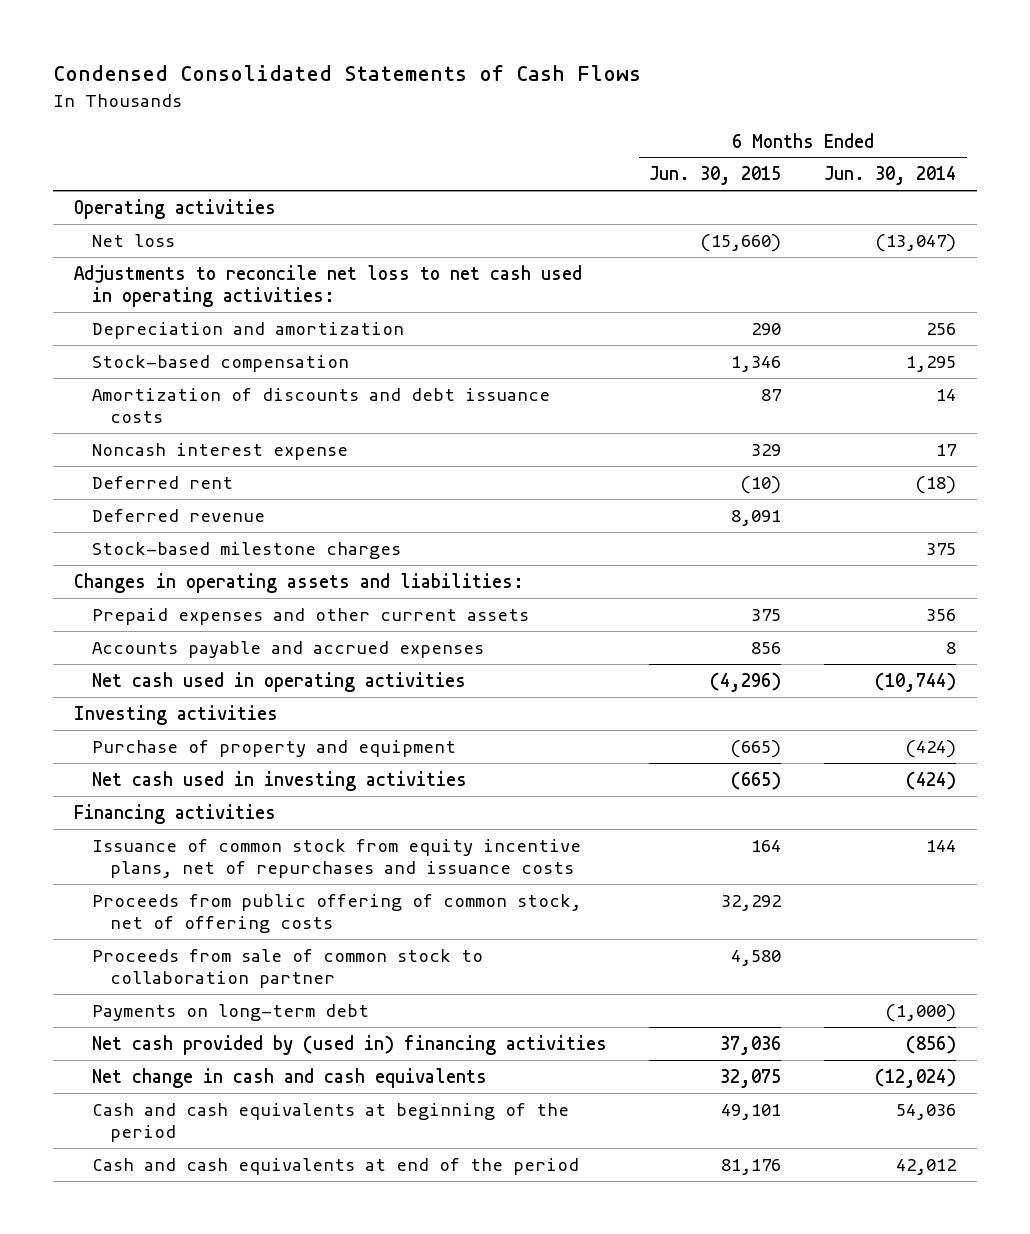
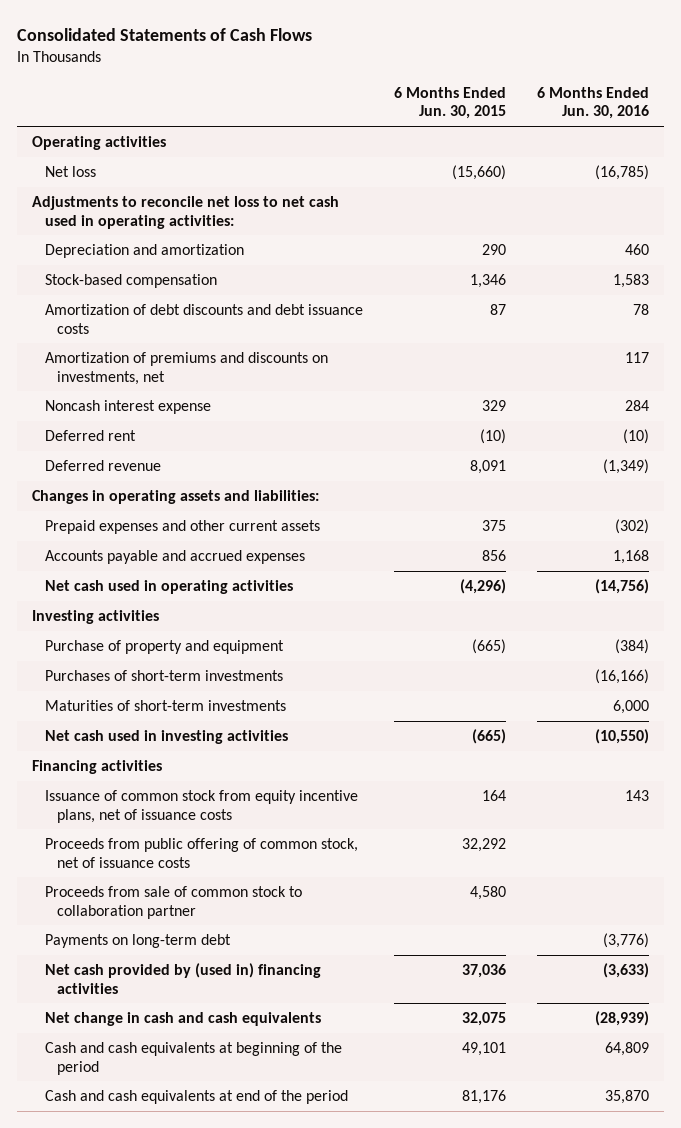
[52,65,641,82] Condensed Consolidated Statements of Cash Flows -> [16,28,312,42] Consolidated Statements of Cash Flows
[824,166,957,186] Jun. 30, 2014 -> none
none -> [536,86,649,120] 6 Months Ended Jun. 30, 2016
[91,387,550,423] Amortization of discounts and debt issuance costs -> [44,303,363,334] Amortization of debt discounts and debt issuance costs
none -> [44,351,328,385] Amortization of premiums and discounts on investments, net
[91,541,401,559] Stock-based milestone charges -> none
none -> [44,669,283,681] Purchases of short-term investments
none -> [44,699,286,711] Maturities of short-term investments
[91,838,581,878] Issuance of common stock from equity incentive plans, net of repurchases and issuance costs -> [44,789,358,823] Issuance of common stock from equity incentive plans, net of issuance costs
[91,893,581,933] Proceeds from public offering of common stock, net of offering costs -> [44,837,358,868] Proceeds from public offering of common stock, net of issuance costs

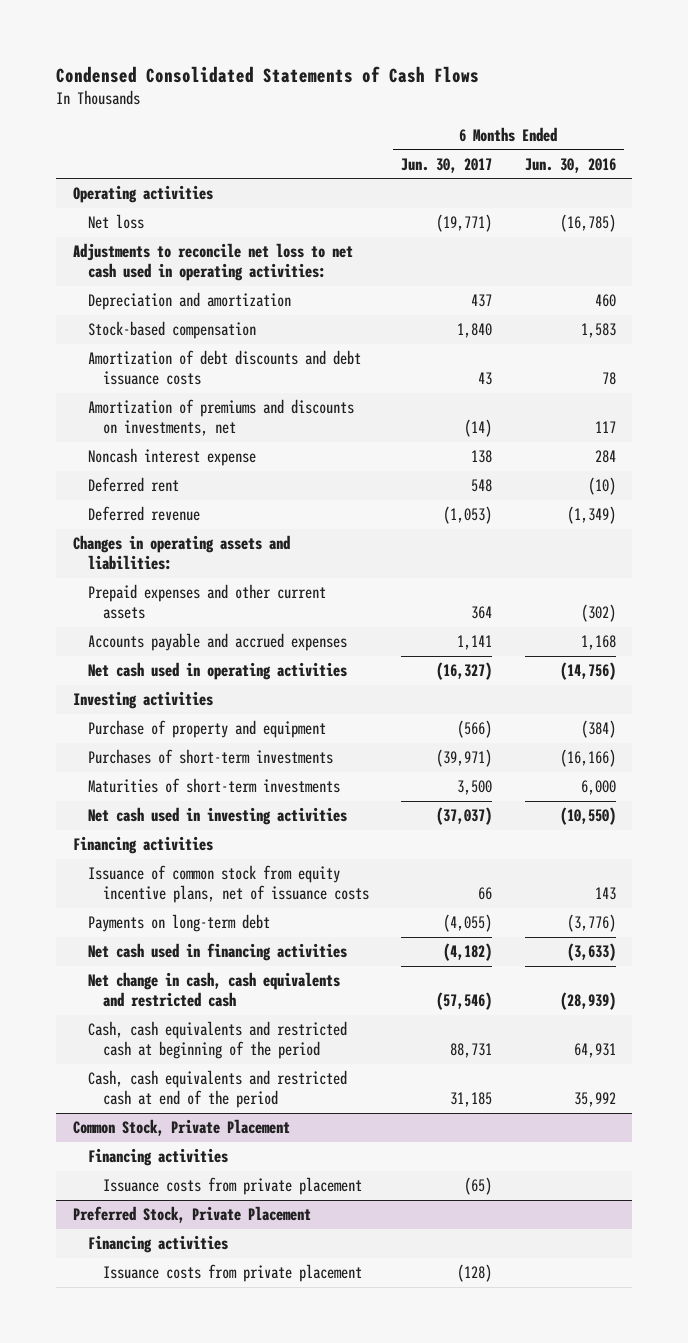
[16,28,312,42] Consolidated Statements of Cash Flows -> [56,66,480,84] Condensed Consolidated Statements of Cash Flows
[393,86,506,120] 6 Months Ended Jun. 30, 2015 -> none
none -> [401,157,493,173] Jun. 30, 2017
[44,837,358,868] Proceeds from public offering of common stock, net of issuance costs -> none
[44,885,302,919] Proceeds from sale of common stock to collaboration partner -> none
[44,962,321,994] Net cash provided by (used in) financing activities -> [87,943,347,962] Net cash used in financing activities
[44,1011,321,1026] Net change in cash and cash equivalents -> [87,972,340,1008] Net change in cash, cash equivalents and restricted cash
[44,1041,342,1075] Cash and cash equivalents at beginning of the period -> [87,1021,347,1060] Cash, cash equivalents and restricted cash at beginning of the period
[604,1041,649,1056] 64,809 -> [573,1043,616,1059] 64,931
[44,1089,348,1104] Cash and cash equivalents at end of the period -> [87,1070,347,1109] Cash, cash equivalents and restricted cash at end of the period
[604,1089,649,1104] 35,870 -> [573,1092,616,1108] 35,992
none -> [72,1119,290,1137] Common Stock, Private Placement
none -> [87,1148,228,1167] Financing activities
none -> [102,1177,362,1196] Issuance costs from private placement
none -> [72,1206,311,1224] Preferred Stock, Private Placement
none -> [87,1235,228,1254] Financing activities
none -> [102,1264,362,1283] Issuance costs from private placement

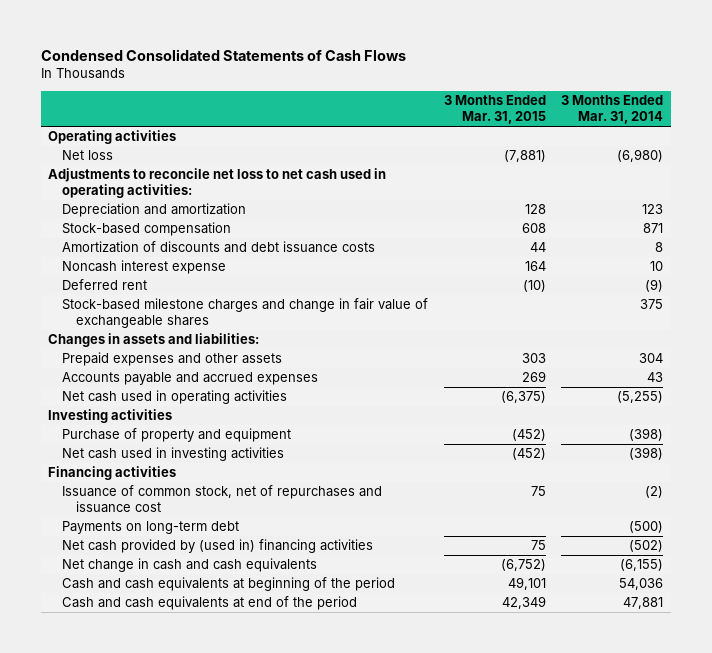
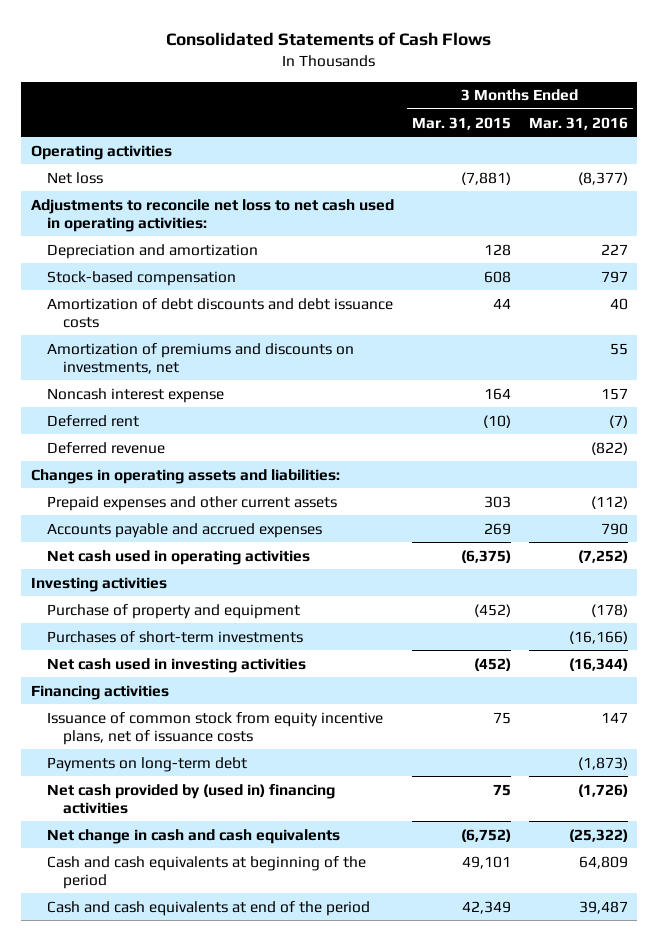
[40,48,406,61] Condensed Consolidated Statements of Cash Flows -> [166,32,492,47] Consolidated Statements of Cash Flows
[561,94,664,125] 3 Months Ended Mar. 31, 2014 -> none
none -> [529,116,629,130] Mar. 31, 2016
[62,241,376,254] Amortization of discounts and debt issuance costs -> [47,297,394,328] Amortization of debt discounts and debt issuance costs
none -> [47,342,355,374] Amortization of premiums and discounts on investments, net
[62,298,429,329] Stock-based milestone charges and change in fair value of exchangeable shares -> none
none -> [47,441,166,454] Deferred revenue
[48,333,260,348] Changes in assets and liabilities: -> [30,468,340,484] Changes in operating assets and liabilities:
[62,352,283,367] Prepaid expenses and other assets -> [47,495,338,511] Prepaid expenses and other current assets
none -> [47,630,304,643] Purchases of short-term investments
[62,485,383,514] Issuance of common stock, net of repurchases and issuance cost -> [47,711,384,745] Issuance of common stock from equity incentive plans, net of issuance costs

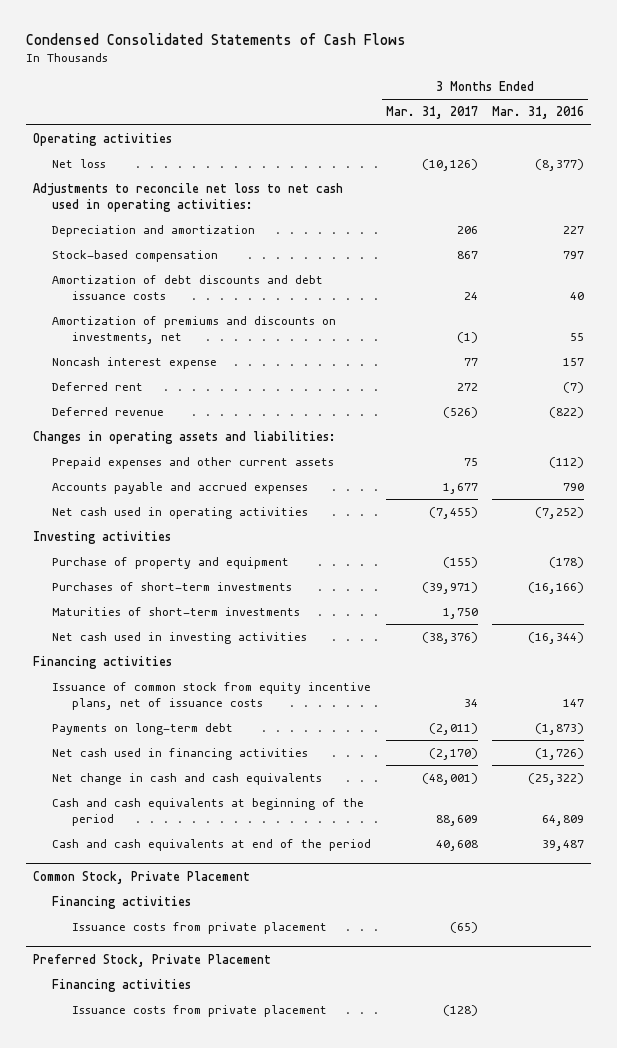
[166,32,492,47] Consolidated Statements of Cash Flows -> [25,33,406,46] Condensed Consolidated Statements of Cash Flows
[411,116,511,130] Mar. 31, 2015 -> none
none -> [385,106,478,120] Mar. 31, 2017
none -> [52,606,301,616] Maturities of short-term investments
[47,783,336,814] Net cash provided by (used in) financing activities -> [52,747,309,760] Net cash used in financing activities
none -> [33,870,251,884] Common Stock, Private Placement
none -> [52,895,192,909] Financing activities
none -> [71,921,327,934] Issuance costs from private placement
none -> [33,953,272,967] Preferred Stock, Private Placement
none -> [52,978,192,992] Financing activities
none -> [71,1004,327,1017] Issuance costs from private placement

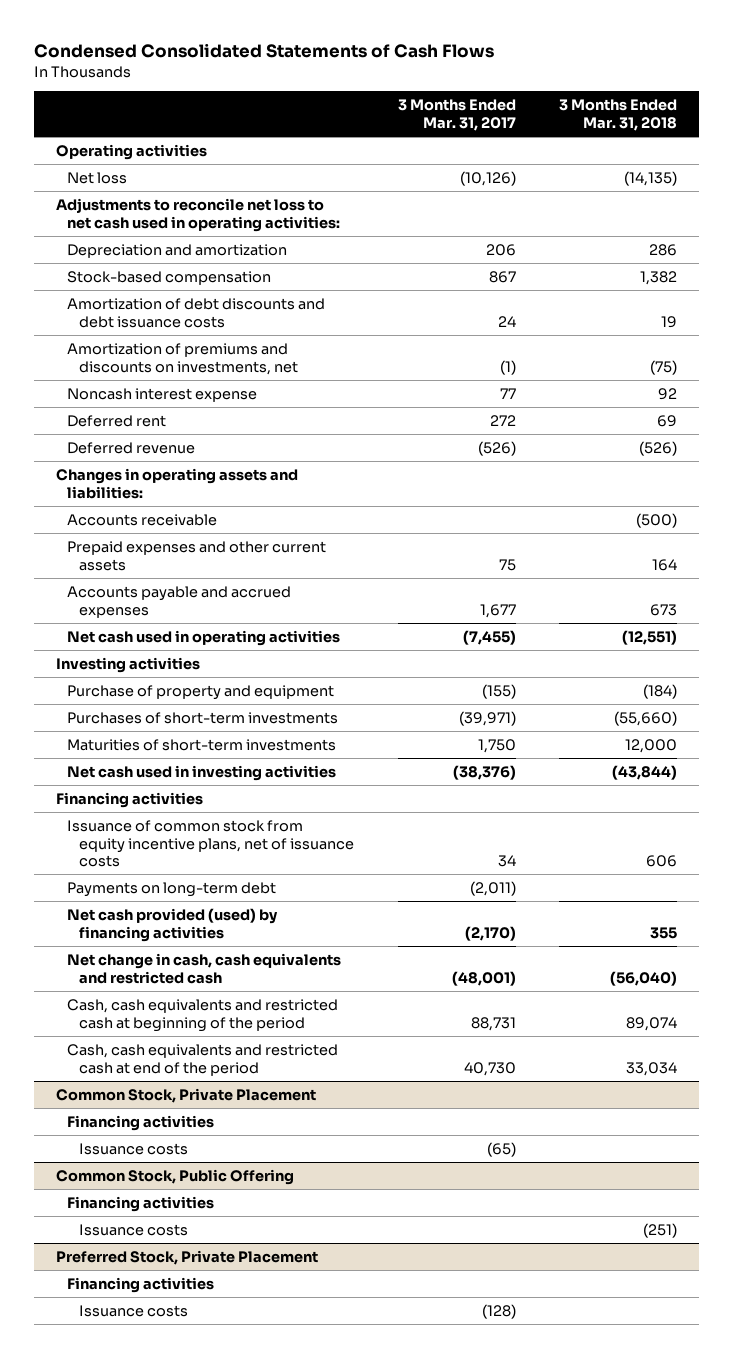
[492,106,585,120] Mar. 31, 2016 -> none
none -> [559,99,678,131] 3 Months Ended Mar. 31, 2018
none -> [67,513,218,526] Accounts receivable
[52,747,309,760] Net cash used in financing activities -> [67,907,279,942] Net cash provided (used) by financing activities
[52,772,323,785] Net change in cash and cash equivalents -> [67,952,342,984] Net change in cash, cash equivalents and restricted cash
[52,797,365,826] Cash and cash equivalents at beginning of the period -> [67,998,339,1032] Cash, cash equivalents and restricted cash at beginning of the period
[435,814,478,826] 88,609 -> [470,1016,516,1031] 88,731
[52,838,372,851] Cash and cash equivalents at end of the period -> [67,1043,339,1076] Cash, cash equivalents and restricted cash at end of the period
[435,839,478,851] 40,608 -> [463,1061,516,1076] 40,730
[71,921,327,934] Issuance costs from private placement -> [78,1142,188,1155] Issuance costs
none -> [55,1168,294,1185] Common Stock, Public Offering
none -> [67,1195,215,1212] Financing activities
none -> [78,1223,188,1236] Issuance costs
[71,1004,327,1017] Issuance costs from private placement -> [78,1304,188,1317] Issuance costs

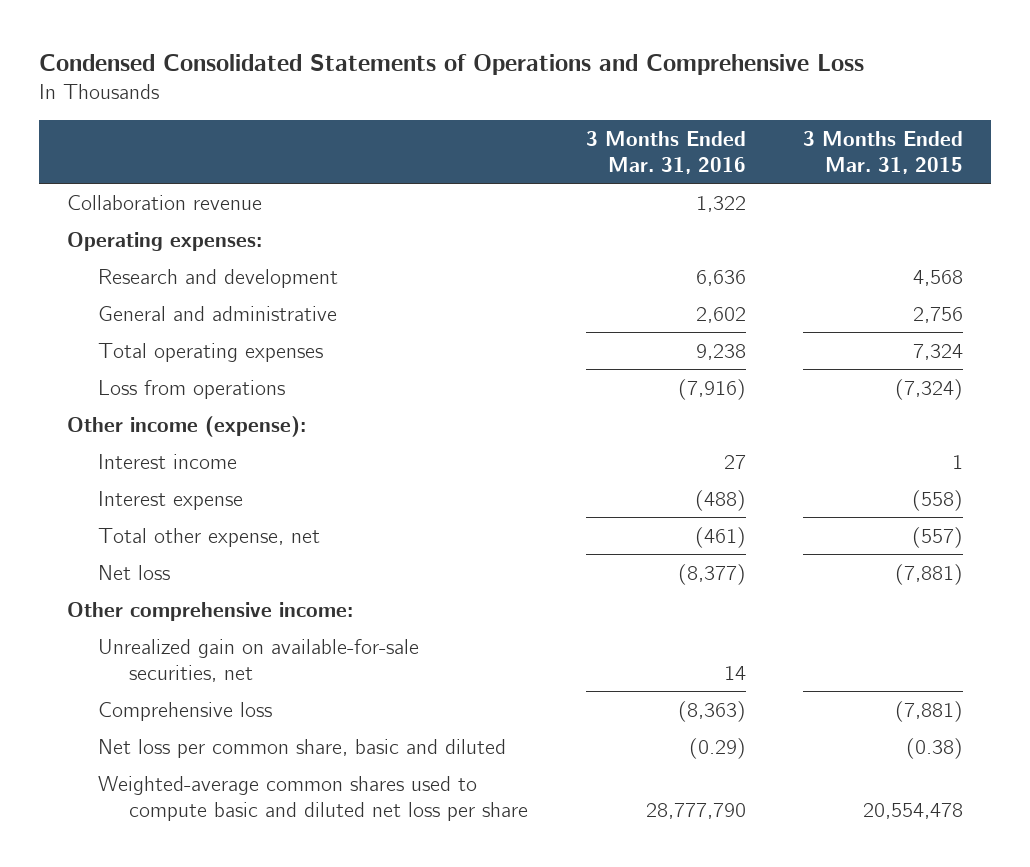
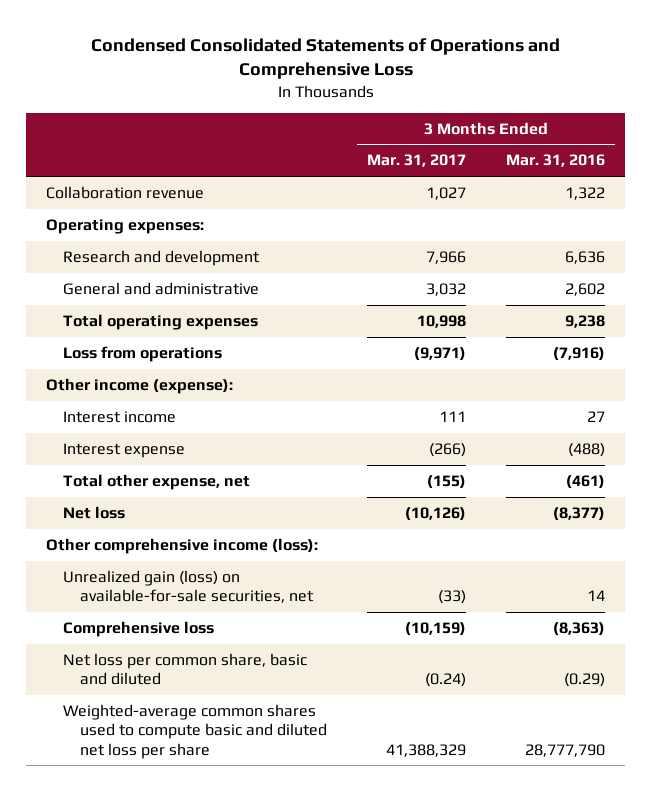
[802,130,963,175] 3 Months Ended Mar. 31, 2015 -> none
none -> [366,154,466,168] Mar. 31, 2017
[67,601,354,621] Other comprehensive income: -> [46,538,319,555] Other comprehensive income (loss):
[98,638,420,683] Unrealized gain on available-for-sale securities, net -> [63,570,314,604] Unrealized gain (loss) on available-for-sale securities, net

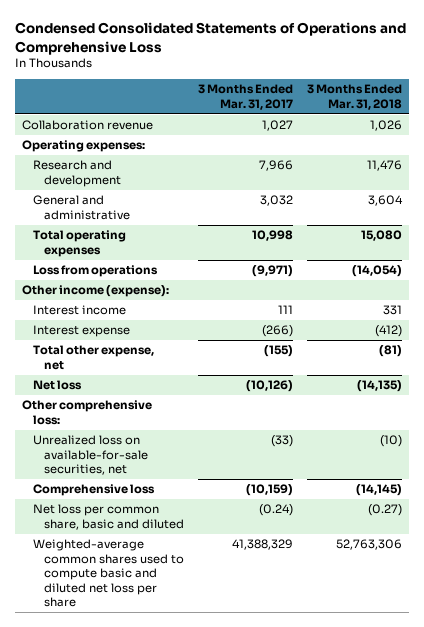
[506,154,606,168] Mar. 31, 2016 -> none
none -> [306,84,402,110] 3 Months Ended Mar. 31, 2018
[46,538,319,555] Other comprehensive income (loss): -> [22,400,153,425] Other comprehensive loss:
[63,570,314,604] Unrealized gain (loss) on available-for-sale securities, net -> [32,435,148,476] Unrealized loss on available-for-sale securities, net

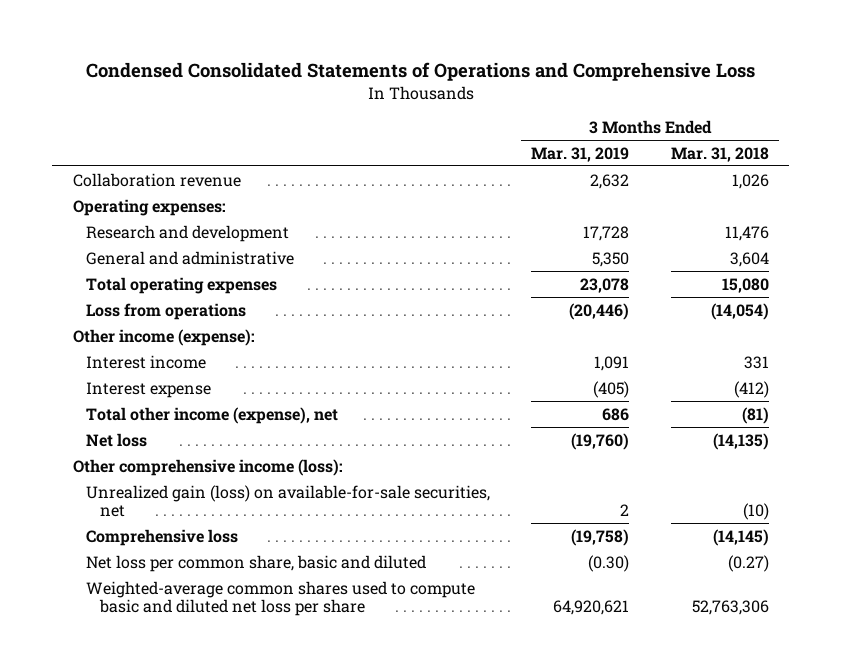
[197,84,293,110] 3 Months Ended Mar. 31, 2017 -> none
none -> [531,146,630,162] Mar. 31, 2019
[32,345,154,370] Total other expense, net -> [86,406,339,424] Total other income (expense), net
[22,400,153,425] Other comprehensive loss: -> [72,458,343,476] Other comprehensive income (loss):
[32,435,148,476] Unrealized loss on available-for-sale securities, net -> [86,484,491,518] Unrealized gain (loss) on available-for-sale securities, net

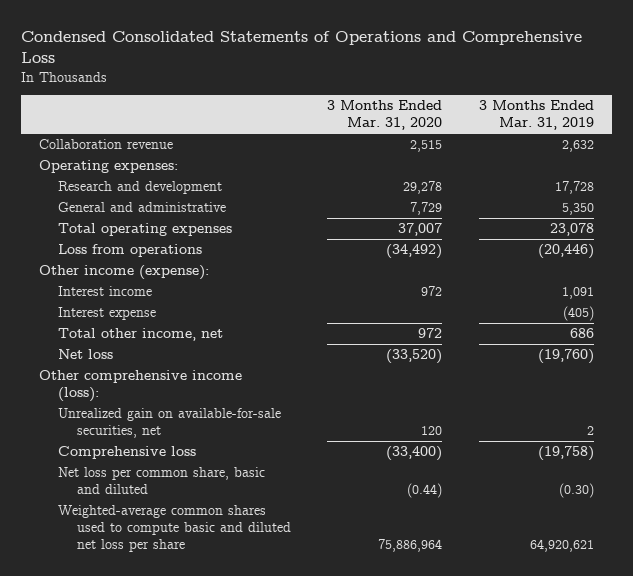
[670,146,769,162] Mar. 31, 2018 -> none
none -> [327,100,443,131] 3 Months Ended Mar. 31, 2020
[86,406,339,424] Total other income (expense), net -> [58,327,224,341] Total other income, net
[86,484,491,518] Unrealized gain (loss) on available-for-sale securities, net -> [58,407,282,438] Unrealized gain on available-for-sale securities, net

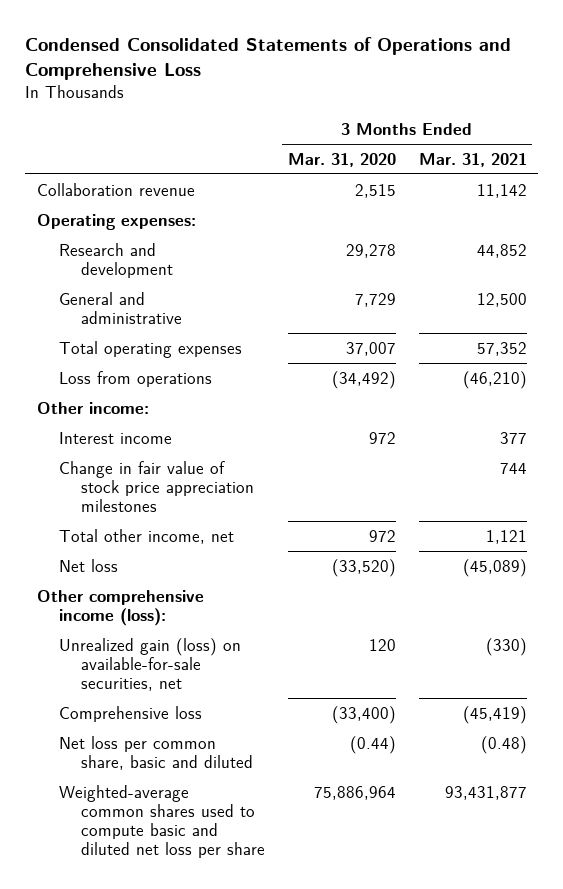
[478,100,594,131] 3 Months Ended Mar. 31, 2019 -> none
none -> [418,152,527,167] Mar. 31, 2021
[39,264,210,280] Other income (expense): -> [36,401,149,414] Other income:
[58,306,157,320] Interest expense -> none
none -> [58,460,255,512] Change in fair value of stock price appreciation milestones
[58,407,282,438] Unrealized gain on available-for-sale securities, net -> [58,637,241,691] Unrealized gain (loss) on available-for-sale securities, net

